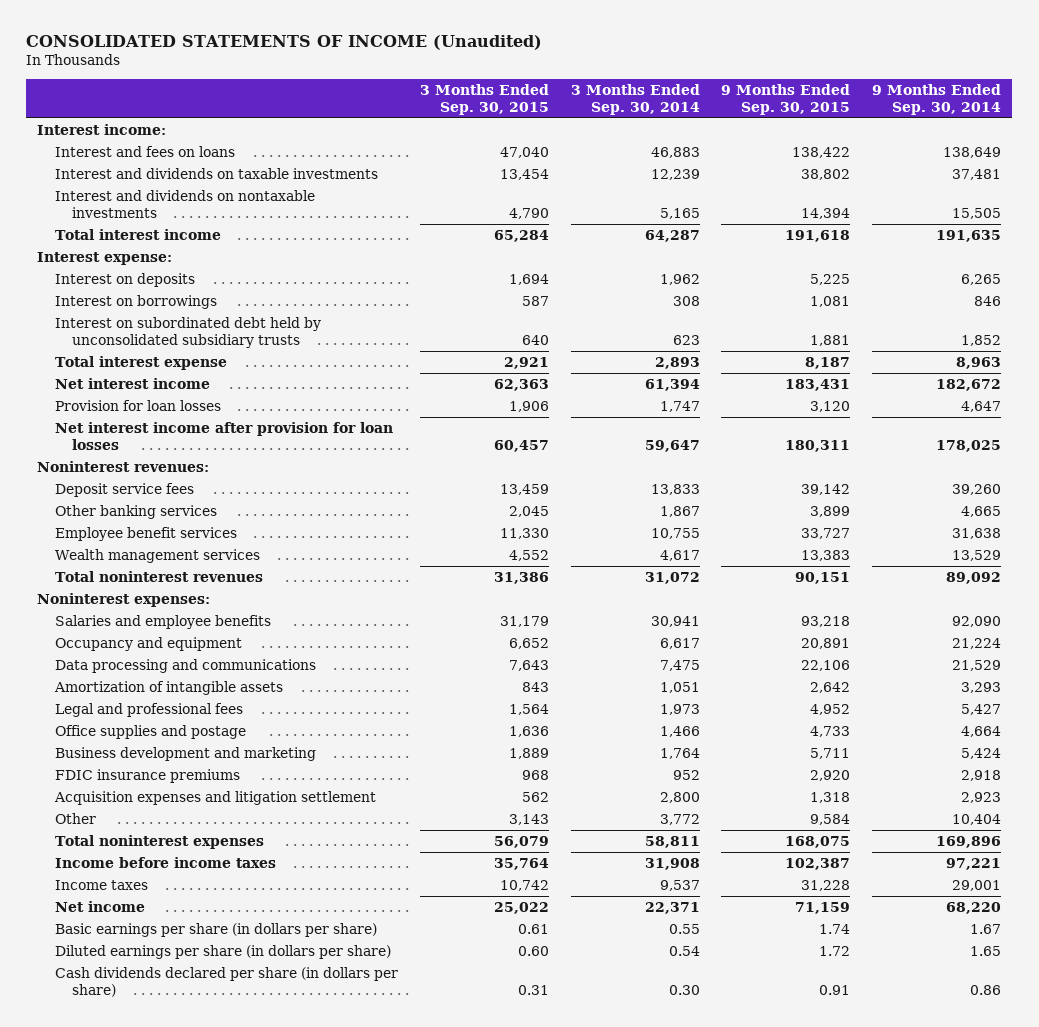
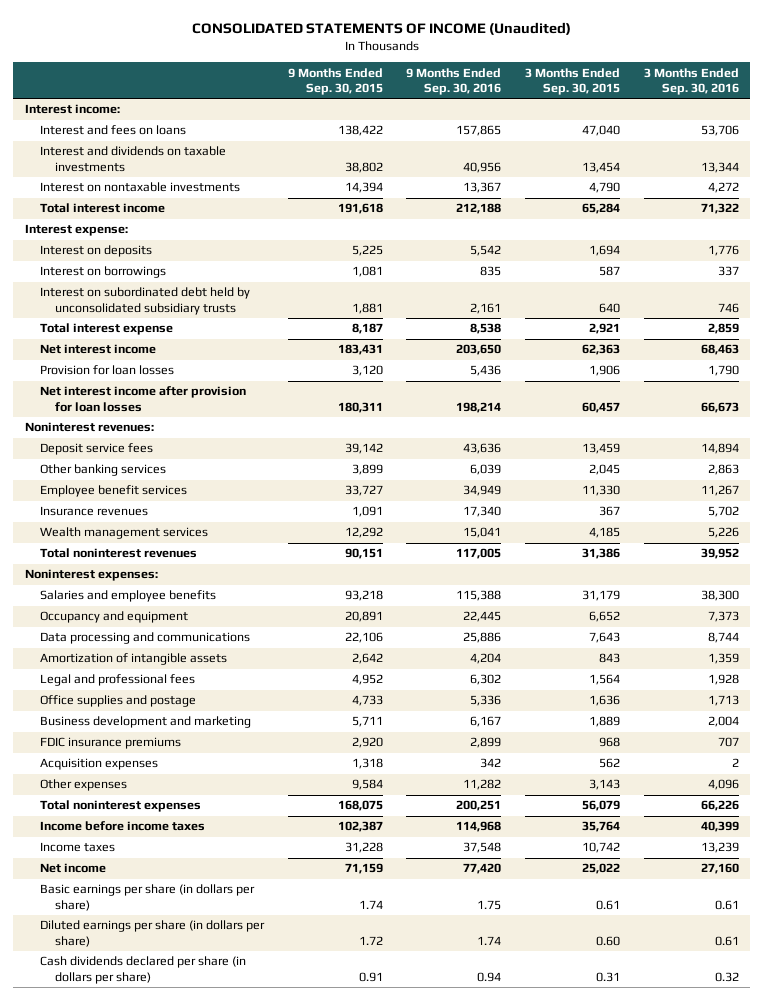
[570,83,700,115] 3 Months Ended Sep. 30, 2014 -> none
[872,83,1002,115] 9 Months Ended Sep. 30, 2014 -> none
none -> [406,67,502,96] 9 Months Ended Sep. 30, 2016
none -> [643,67,739,96] 3 Months Ended Sep. 30, 2016
[54,189,315,218] Interest and dividends on nontaxable investments -> [39,182,240,193] Interest on nontaxable investments
none -> [39,506,148,517] Insurance revenues
[508,549,549,561] 4,552 -> [588,527,620,539] 4,185
[801,549,851,561] 13,383 -> [344,527,383,539] 12,292
[53,790,376,805] Acquisition expenses and litigation settlement -> [39,758,158,771] Acquisition expenses
[54,812,96,824] Other -> [39,779,127,792] Other expenses

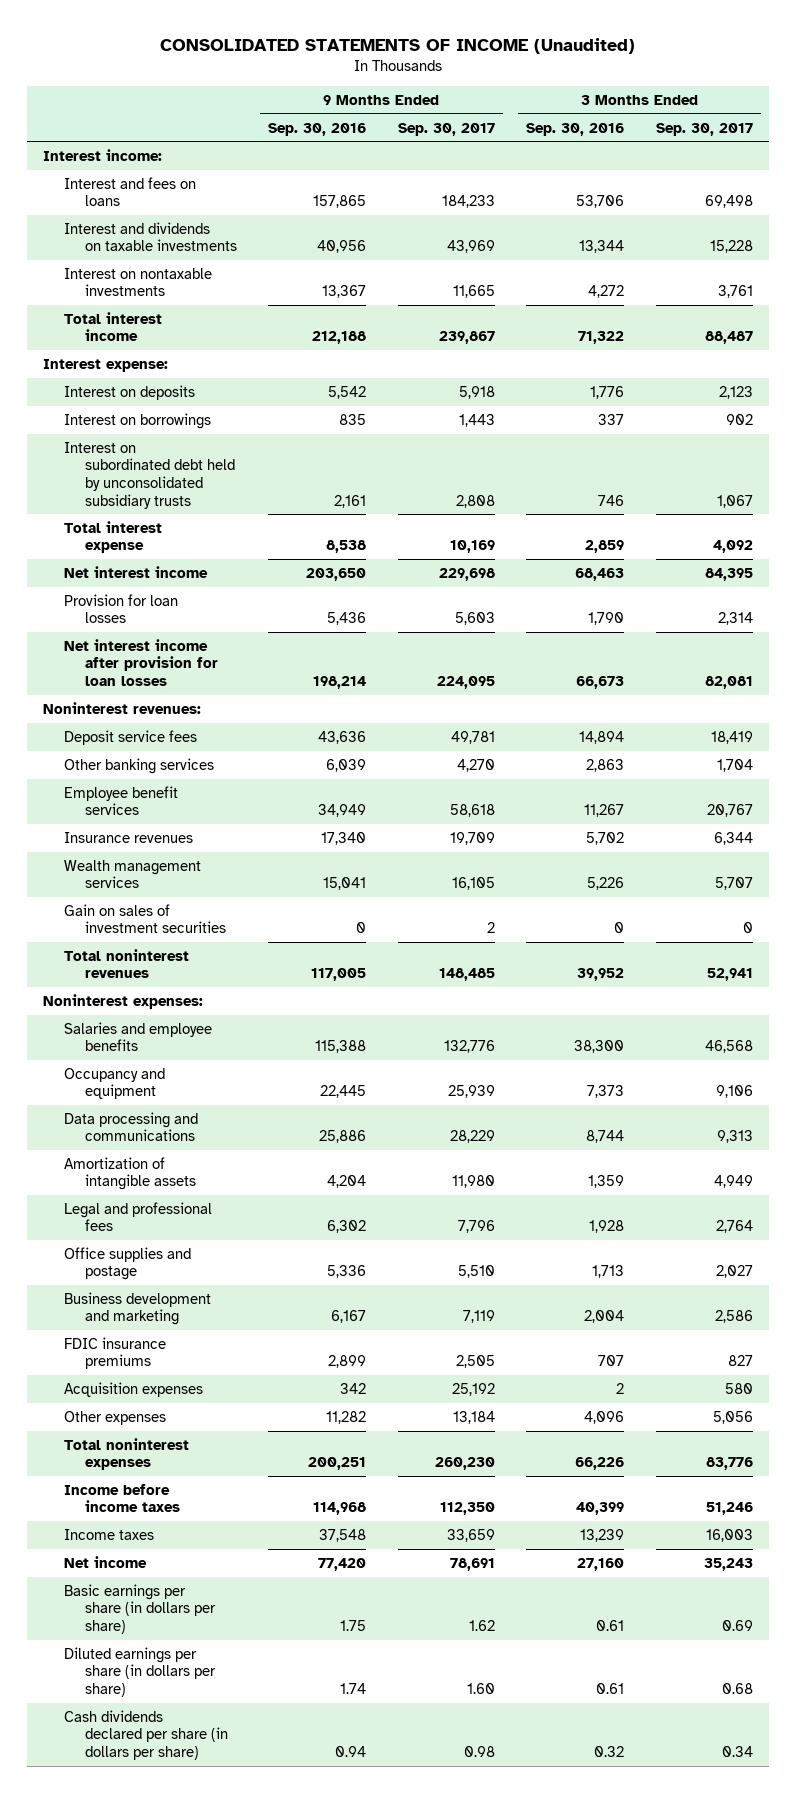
[287,67,383,96] 9 Months Ended Sep. 30, 2015 -> none
[524,67,620,96] 3 Months Ended Sep. 30, 2015 -> none
none -> [397,122,495,136] Sep. 30, 2017
none -> [655,122,753,136] Sep. 30, 2017
none -> [63,903,226,934] Gain on sales of investment securities

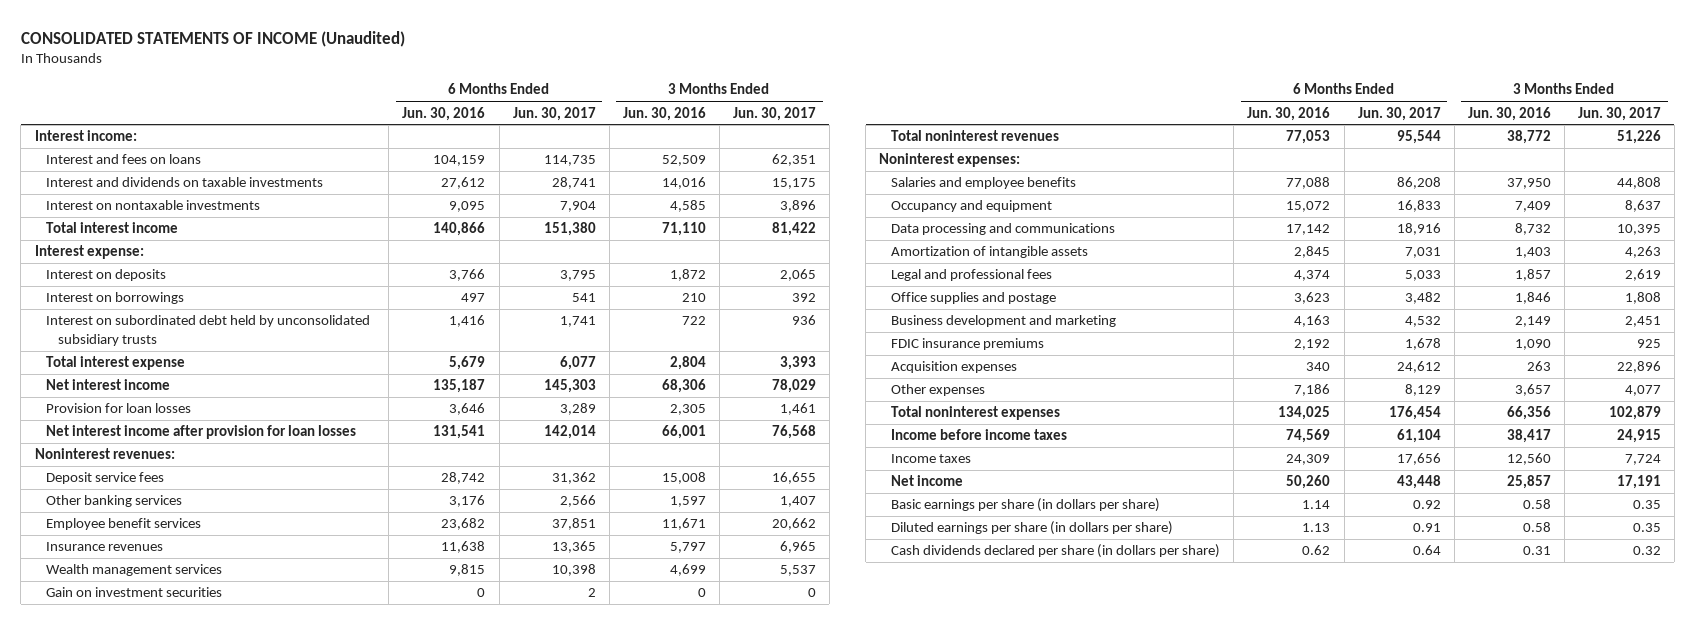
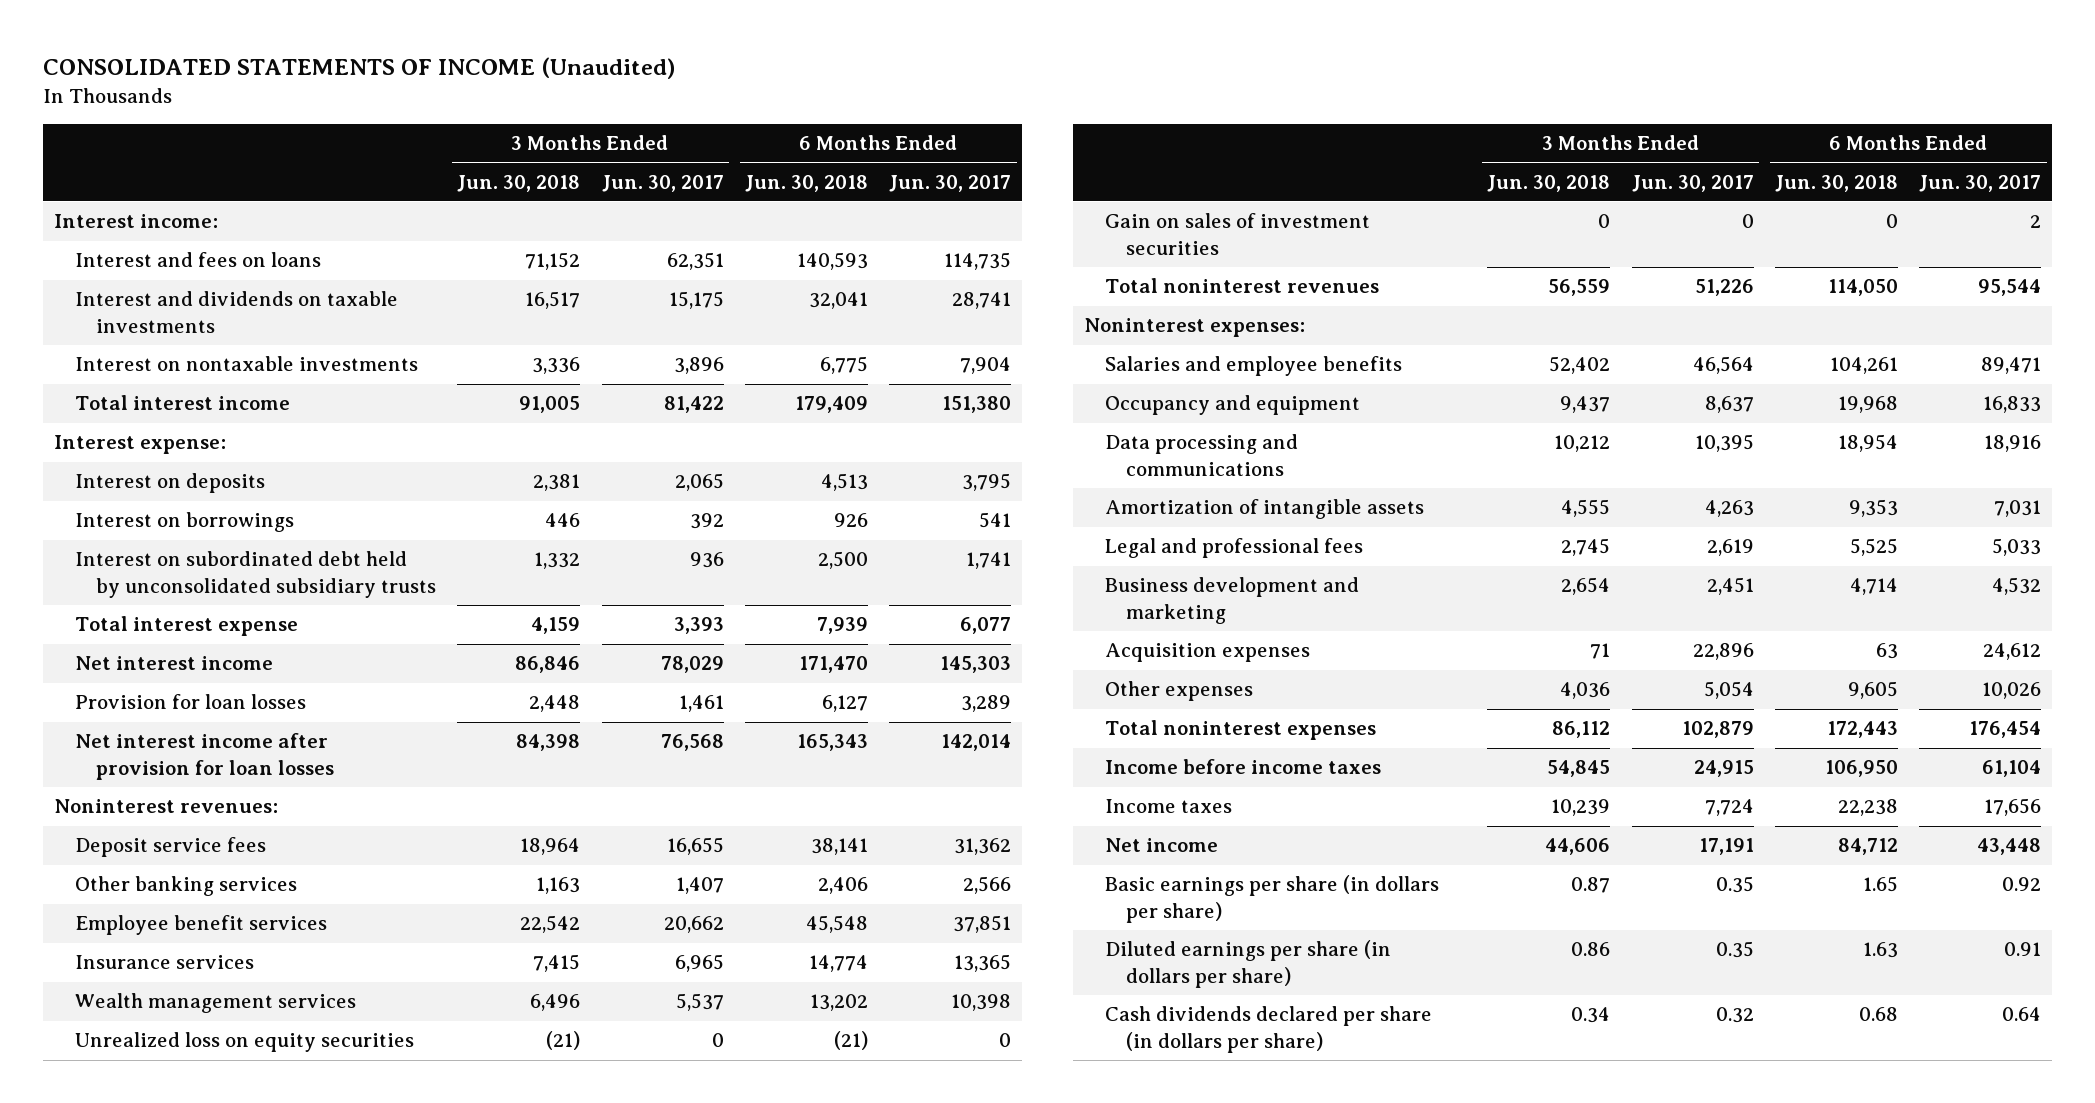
[402,106,486,121] Jun. 30, 2016 -> none
[622,106,706,121] Jun. 30, 2016 -> none
none -> [457,174,581,192] Jun. 30, 2018
none -> [744,174,868,192] Jun. 30, 2018
[46,542,164,552] Insurance revenues -> [74,955,254,970] Insurance services
none -> [74,1032,414,1053] Unrealized loss on equity securities
[46,587,223,598] Gain on investment securities -> [1105,213,1371,255] Gain on sales of investment securities
[1396,177,1441,190] 86,208 -> [1981,357,2042,375] 89,471
[1616,177,1661,190] 44,808 -> [1692,356,1754,375] 46,564
[891,292,1057,305] Office supplies and postage -> none
[891,338,1045,351] FDIC insurance premiums -> none
[1404,384,1441,397] 8,129 -> [1982,682,2042,700] 10,026
[1624,385,1661,397] 4,077 -> [1703,681,1754,700] 5,054

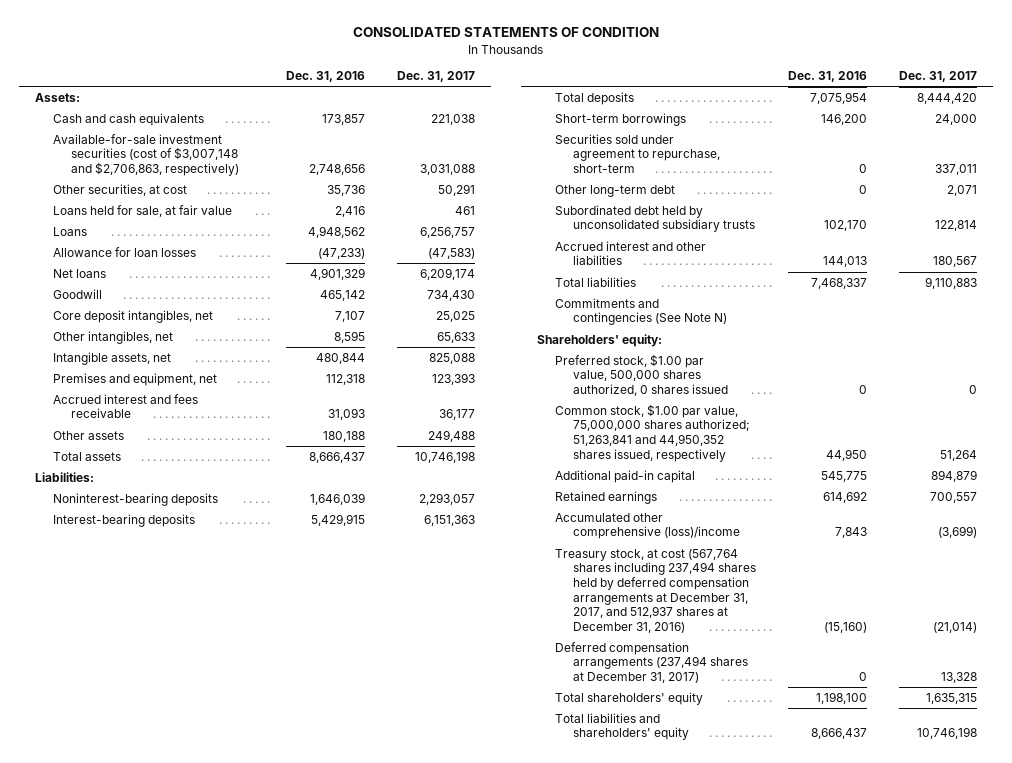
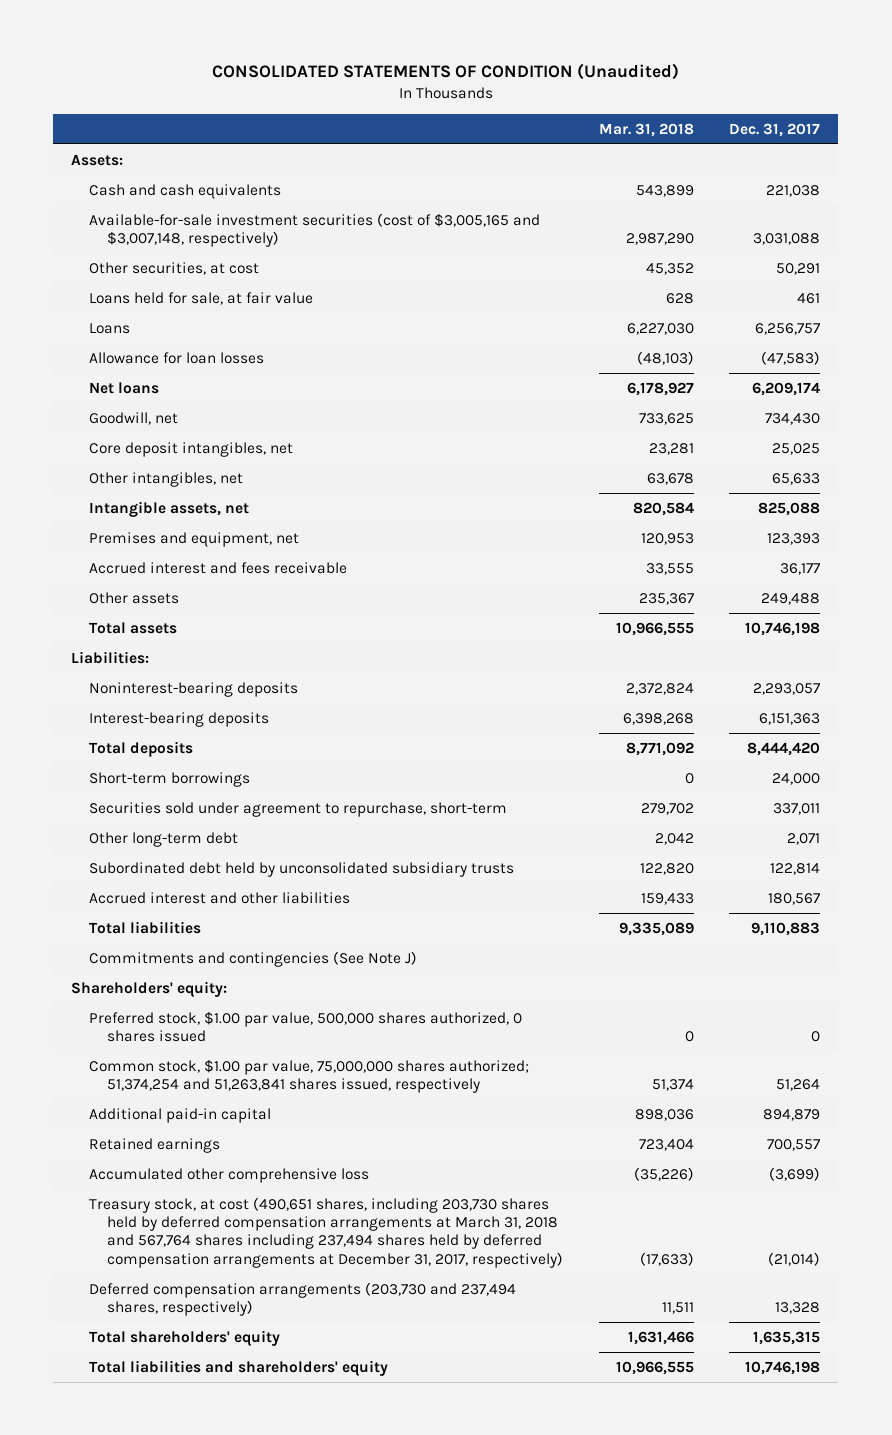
[352,27,659,38] CONSOLIDATED STATEMENTS OF CONDITION -> [211,63,679,81] CONSOLIDATED STATEMENTS OF CONDITION (Unaudited)
[285,71,365,83] Dec. 31, 2016 -> none
none -> [598,122,694,137] Mar. 31, 2018
[52,133,239,177] Available-for-sale investment securities (cost of $3,007,148 and $2,706,863, respectively) -> [89,212,541,248] Available-for-sale investment securities (cost of $3,005,165 and $3,007,148, respectively)
[52,288,102,299] Goodwill -> [89,411,179,425] Goodwill, net
[554,297,727,326] Commitments and contingencies (See Note N) -> [89,950,418,967] Commitments and contingencies (See Note J)
[554,403,750,462] Common stock, $1.00 par value, 75,000,000 shares authorized; 51,263,841 and 44,950,352 shares issued, respectively -> [89,1058,530,1094] Common stock, $1.00 par value, 75,000,000 shares authorized; 51,374,254 and 51,263,841 shares issued, respectively
[554,512,740,540] Accumulated other comprehensive (loss)/income -> [89,1167,370,1183] Accumulated other comprehensive loss
[554,548,756,634] Treasury stock, at cost (567,764 shares including 237,494 shares held by deferred compensation arrangements at December 31, 2017, and 512,937 shares at December 31, 2016) -> [89,1196,564,1268] Treasury stock, at cost (490,651 shares, including 203,730 shares held by deferred compensation arrangements at March 31, 2018 and 567,764 shares including 237,494 shares held by deferred compensation arrangements at December 31, 2017, respectively)
[554,641,748,684] Deferred compensation arrangements (237,494 shares at December 31, 2017) -> [89,1281,517,1317] Deferred compensation arrangements (203,730 and 237,494 shares, respectively)

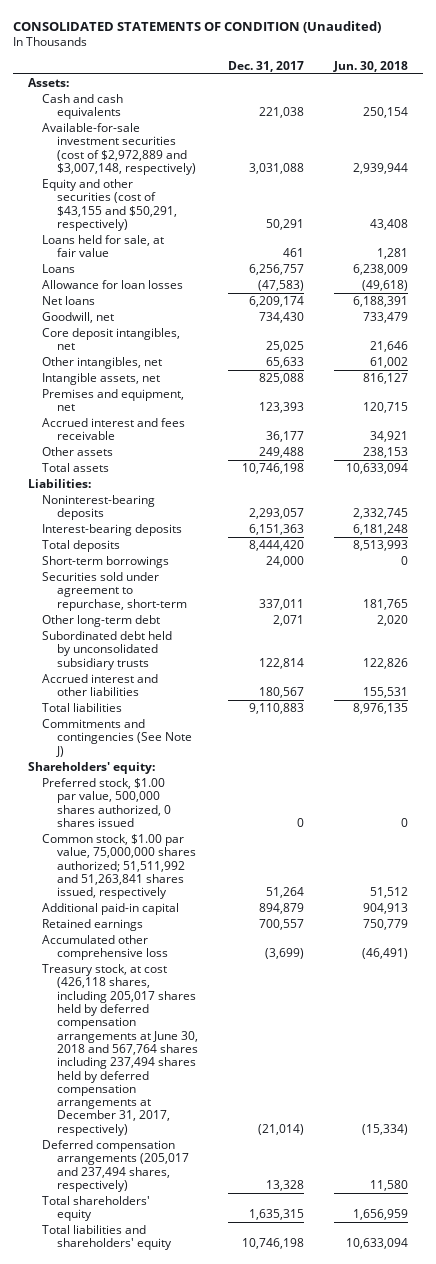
[598,122,694,137] Mar. 31, 2018 -> none
none -> [332,60,408,72] Jun. 30, 2018
[89,212,541,248] Available-for-sale investment securities (cost of $3,005,165 and $3,007,148, respectively) -> [42,123,196,176] Available-for-sale investment securities (cost of $2,972,889 and $3,007,148, respectively)
[89,261,260,275] Other securities, at cost -> [42,179,177,232] Equity and other securities (cost of $43,155 and $50,291, respectively)
[89,1058,530,1094] Common stock, $1.00 par value, 75,000,000 shares authorized; 51,374,254 and 51,263,841 shares issued, respectively -> [42,834,196,900] Common stock, $1.00 par value, 75,000,000 shares authorized; 51,511,992 and 51,263,841 shares issued, respectively
[89,1196,564,1268] Treasury stock, at cost (490,651 shares, including 203,730 shares held by deferred compensation arrangements at March 31, 2018 and 567,764 shares including 237,494 shares held by deferred compensation arrangements at December 31, 2017, respectively) -> [42,964,198,1136] Treasury stock, at cost (426,118 shares, including 205,017 shares held by deferred compensation arrangements at June 30, 2018 and 567,764 shares including 237,494 shares held by deferred compensation arrangements at December 31, 2017, respectively)
[89,1281,517,1317] Deferred compensation arrangements (203,730 and 237,494 shares, respectively) -> [42,1140,189,1193] Deferred compensation arrangements (205,017 and 237,494 shares, respectively)

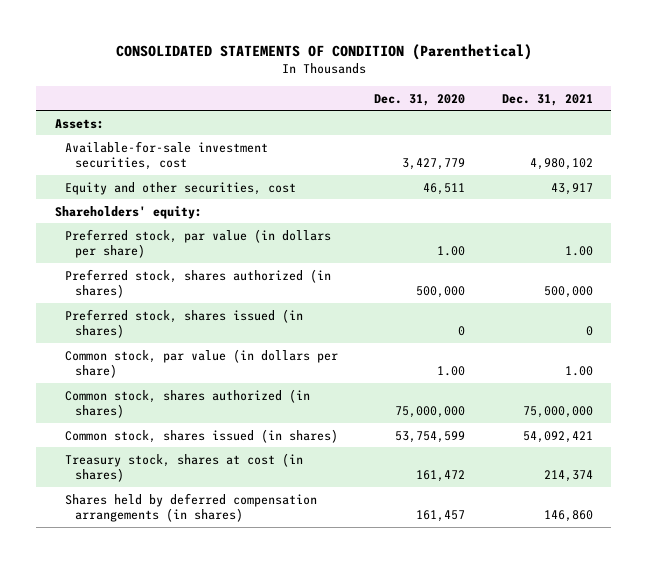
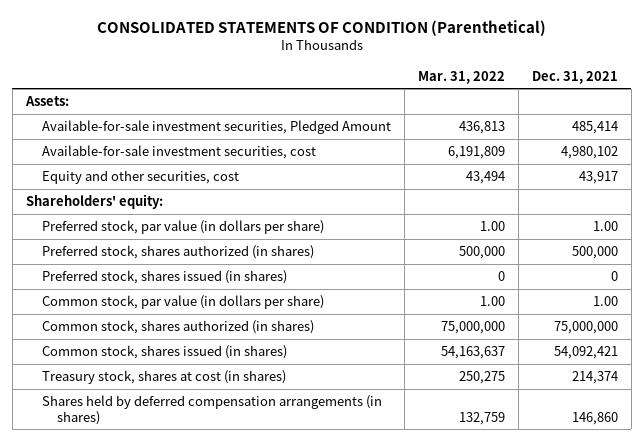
[374,93,466,106] Dec. 31, 2020 -> none
none -> [417,70,505,84] Mar. 31, 2022
none -> [41,120,391,135] Available-for-sale investment securities, Pledged Amount

